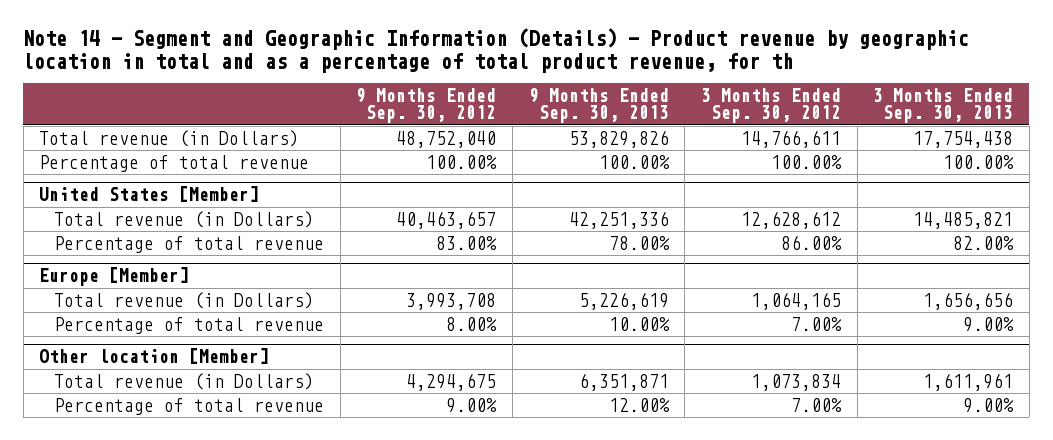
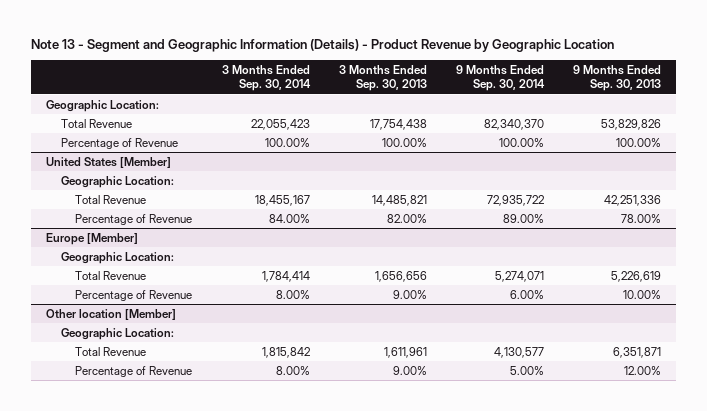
[23,28,970,73] Note 14 - Segment and Geographic Information (Details) - Product revenue by geographic location in total and as a percentage of total product revenue, for th -> [31,38,615,52] Note 13 - Segment and Geographic Information (Details) - Product Revenue by Geographic Location
[356,88,497,124] 9 Months Ended Sep. 30, 2012 -> none
[700,88,841,124] 3 Months Ended Sep. 30, 2012 -> none
none -> [221,64,311,92] 3 Months Ended Sep. 30, 2014
none -> [456,64,546,92] 9 Months Ended Sep. 30, 2014
none -> [45,99,159,112] Geographic Location:
[39,129,300,147] Total revenue (in Dollars) -> [60,118,132,128] Total Revenue
[39,154,310,172] Percentage of total revenue -> [60,137,178,149] Percentage of Revenue
none -> [60,175,174,188] Geographic Location:
[54,210,315,228] Total revenue (in Dollars) -> [75,194,147,204] Total Revenue
[54,235,325,253] Percentage of total revenue -> [75,213,193,225] Percentage of Revenue
none -> [60,251,174,264] Geographic Location:
[54,291,315,309] Total revenue (in Dollars) -> [75,270,147,280] Total Revenue
[54,316,325,334] Percentage of total revenue -> [75,289,193,301] Percentage of Revenue
none -> [60,327,174,340] Geographic Location:
[54,372,315,390] Total revenue (in Dollars) -> [75,346,147,356] Total Revenue
[54,397,325,415] Percentage of total revenue -> [75,365,193,377] Percentage of Revenue

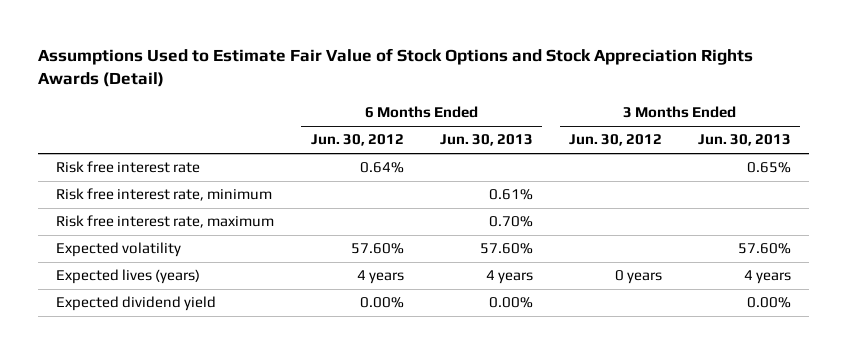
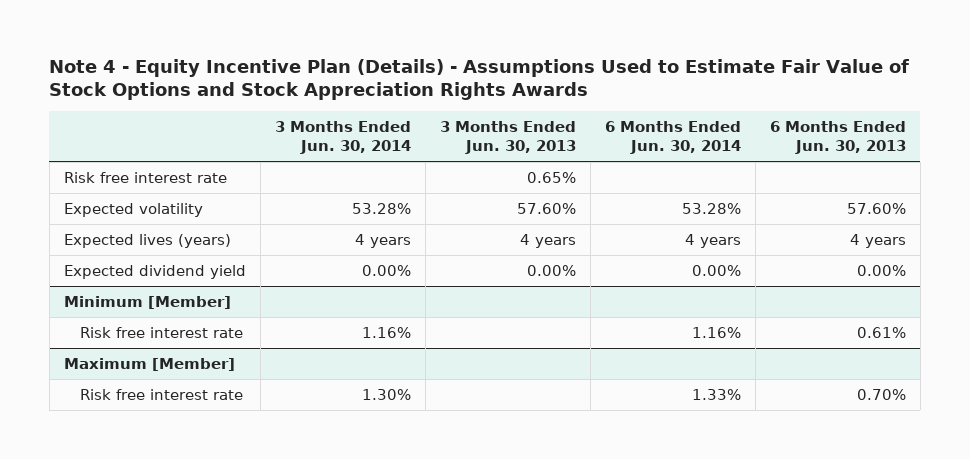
[38,48,754,88] Assumptions Used to Estimate Fair Value of Stock Options and Stock Appreciation Rights Awards (Detail) -> [49,58,910,100] Note 4 - Equity Incentive Plan (Details) - Assumptions Used to Estimate Fair Value of Stock Options and Stock Appreciation Rights Awards
[310,134,404,147] Jun. 30, 2012 -> none
[569,134,663,147] Jun. 30, 2012 -> none
none -> [274,120,411,155] 3 Months Ended Jun. 30, 2014
none -> [604,120,741,155] 6 Months Ended Jun. 30, 2014
[56,188,273,202] Risk free interest rate, minimum -> none
[56,215,275,229] Risk free interest rate, maximum -> none
none -> [63,295,231,309] Minimum [Member]
none -> [80,326,244,338] Risk free interest rate
none -> [63,357,235,371] Maximum [Member]
none -> [80,388,244,400] Risk free interest rate

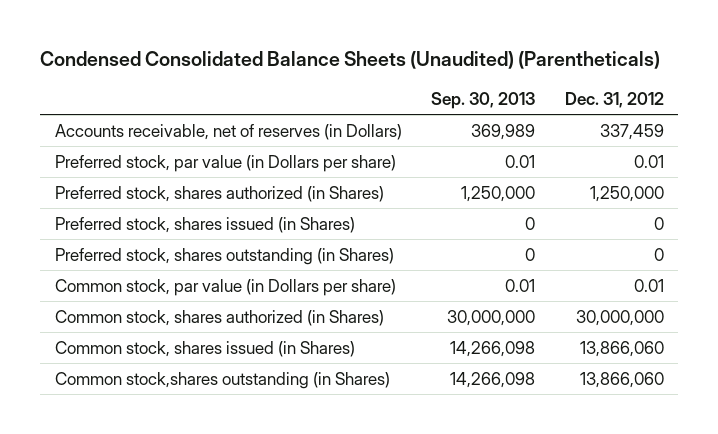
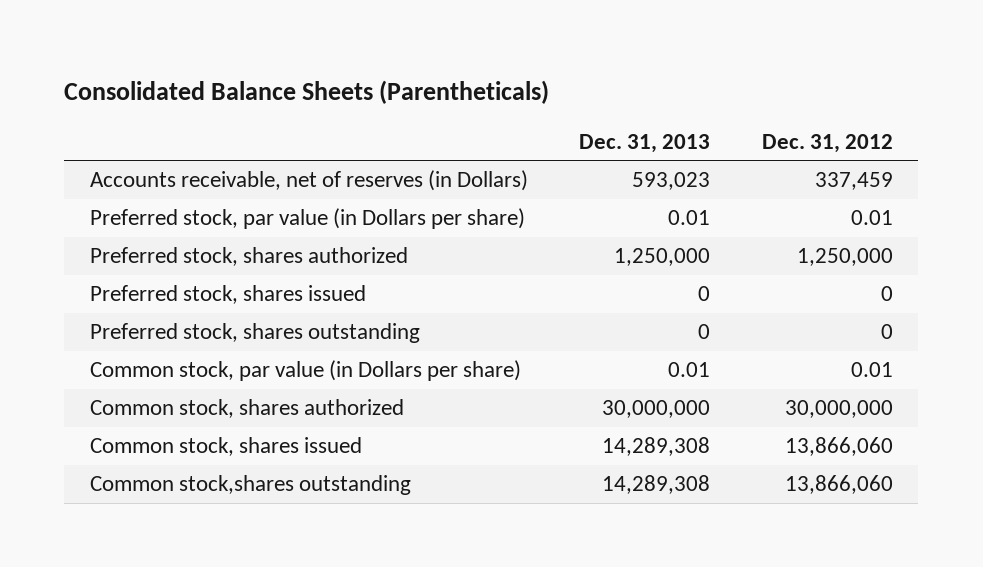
[39,51,660,70] Condensed Consolidated Balance Sheets (Unaudited) (Parentheticals) -> [64,79,550,104] Consolidated Balance Sheets (Parentheticals)
[431,91,536,109] Sep. 30, 2013 -> none
none -> [579,133,711,153] Dec. 31, 2013
[54,185,384,202] Preferred stock, shares authorized (in Shares) -> [90,247,409,267] Preferred stock, shares authorized
[54,216,355,233] Preferred stock, shares issued (in Shares) -> [90,285,367,305] Preferred stock, shares issued
[54,247,394,265] Preferred stock, shares outstanding (in Shares) -> [90,323,421,344] Preferred stock, shares outstanding
[54,309,384,326] Common stock, shares authorized (in Shares) -> [90,399,405,419] Common stock, shares authorized
[54,340,355,357] Common stock, shares issued (in Shares) -> [90,437,363,457] Common stock, shares issued
[54,371,390,389] Common stock,shares outstanding (in Shares) -> [90,475,412,496] Common stock,shares outstanding

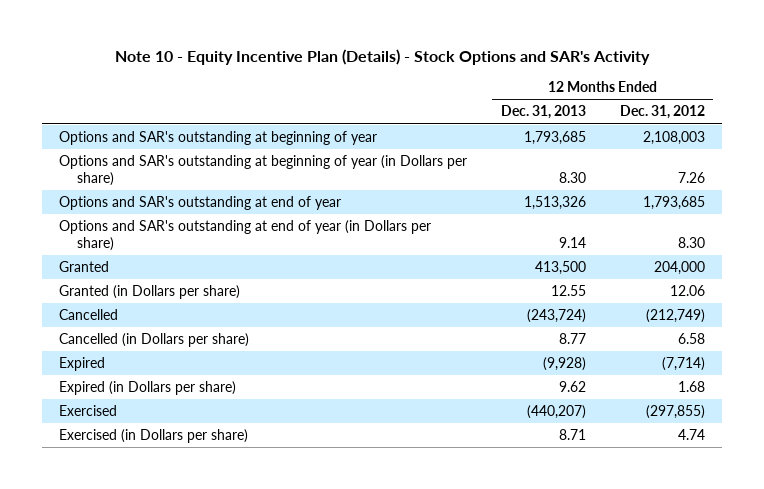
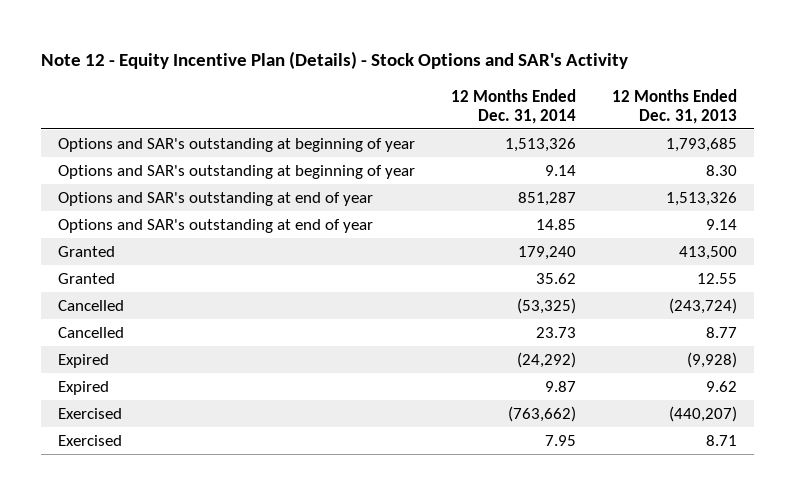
[114,49,650,66] Note 10 - Equity Incentive Plan (Details) - Stock Options and SAR's Activity -> [40,51,628,70] Note 12 - Equity Incentive Plan (Details) - Stock Options and SAR's Activity
[619,105,705,120] Dec. 31, 2012 -> none
none -> [450,88,576,124] 12 Months Ended Dec. 31, 2014
[58,154,467,187] Options and SAR's outstanding at beginning of year (in Dollars per share) -> [58,164,416,179] Options and SAR's outstanding at beginning of year
[58,219,431,252] Options and SAR's outstanding at end of year (in Dollars per share) -> [58,218,374,233] Options and SAR's outstanding at end of year
[58,284,240,299] Granted (in Dollars per share) -> [58,272,116,284] Granted
[58,332,249,347] Cancelled (in Dollars per share) -> [58,326,125,338] Cancelled
[58,380,236,395] Expired (in Dollars per share) -> [58,380,110,395] Expired
[58,428,248,443] Exercised (in Dollars per share) -> [58,434,123,446] Exercised

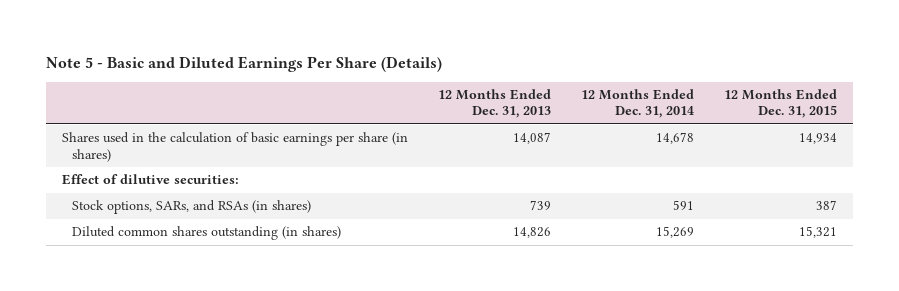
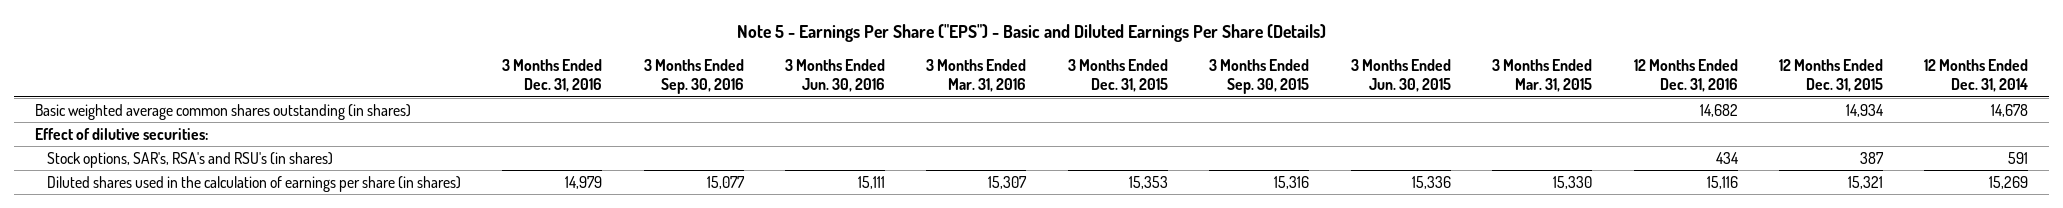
[46,55,443,72] Note 5 - Basic and Diluted Earnings Per Share (Details) -> [736,23,1326,42] Note 5 - Earnings Per Share ("EPS") - Basic and Diluted Earnings Per Share (Details)
[437,89,551,119] 12 Months Ended Dec. 31, 2013 -> none
none -> [502,58,603,93] 3 Months Ended Dec. 31, 2016
none -> [643,58,744,95] 3 Months Ended Sep. 30, 2016
none -> [785,58,886,93] 3 Months Ended Jun. 30, 2016
none -> [926,58,1027,93] 3 Months Ended Mar. 31, 2016
none -> [1067,58,1168,93] 3 Months Ended Dec. 31, 2015
none -> [1209,58,1310,95] 3 Months Ended Sep. 30, 2015
none -> [1350,58,1451,93] 3 Months Ended Jun. 30, 2015
none -> [1492,58,1593,93] 3 Months Ended Mar. 31, 2015
none -> [1633,58,1738,93] 12 Months Ended Dec. 31, 2016
[61,132,408,162] Shares used in the calculation of basic earnings per share (in shares) -> [34,103,411,120] Basic weighted average common shares outstanding (in shares)
[72,200,312,215] Stock options, SARs, and RSAs (in shares) -> [46,151,333,168] Stock options, SAR's, RSA's and RSU's (in shares)
[72,226,342,241] Diluted common shares outstanding (in shares) -> [46,175,461,192] Diluted shares used in the calculation of earnings per share (in shares)

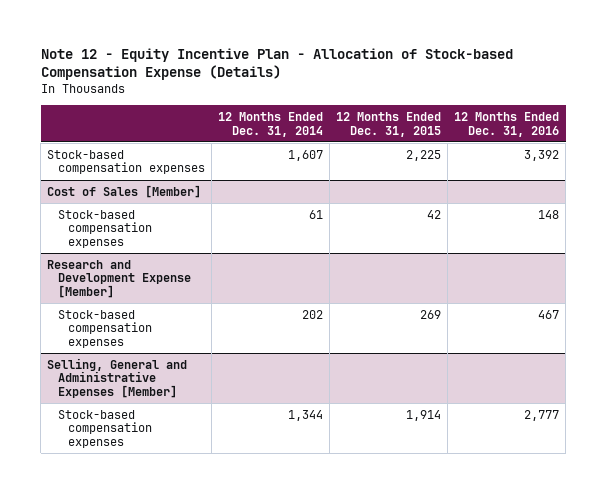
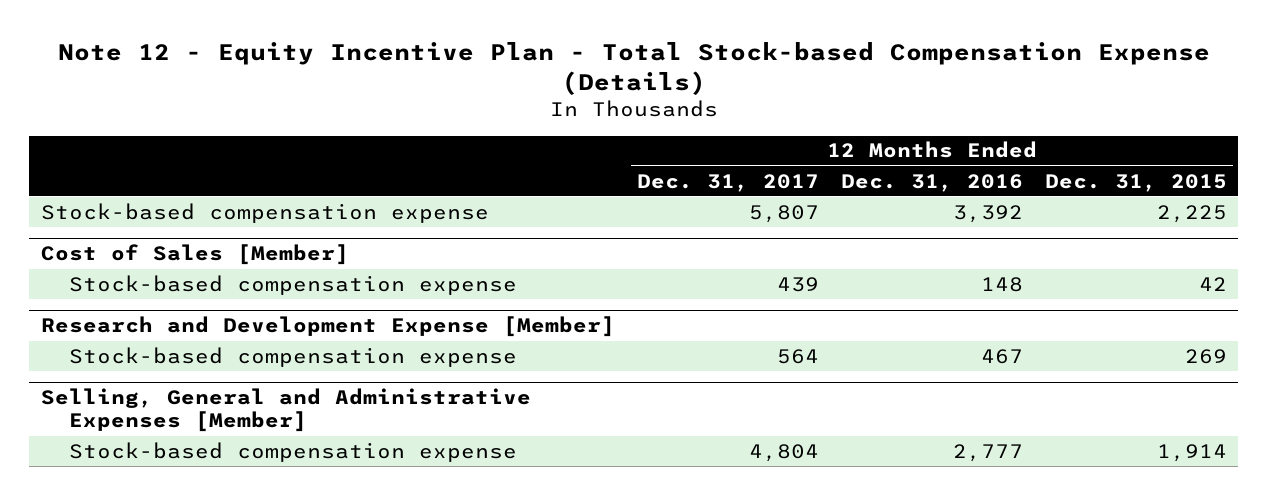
[40,48,513,81] Note 12 - Equity Incentive Plan - Allocation of Stock-based Compensation Expense (Details) -> [57,41,1210,95] Note 12 - Equity Incentive Plan - Total Stock-based Compensation Expense (Details)
[217,111,323,137] 12 Months Ended Dec. 31, 2014 -> none
none -> [636,173,819,192] Dec. 31, 2017
[47,149,205,175] Stock-based compensation expenses -> [40,202,489,223] Stock-based compensation expense
[57,209,153,249] Stock-based compensation expenses -> [69,274,518,295] Stock-based compensation expense
[57,309,153,349] Stock-based compensation expenses -> [69,346,518,367] Stock-based compensation expense
[57,409,153,449] Stock-based compensation expenses -> [69,441,518,462] Stock-based compensation expense

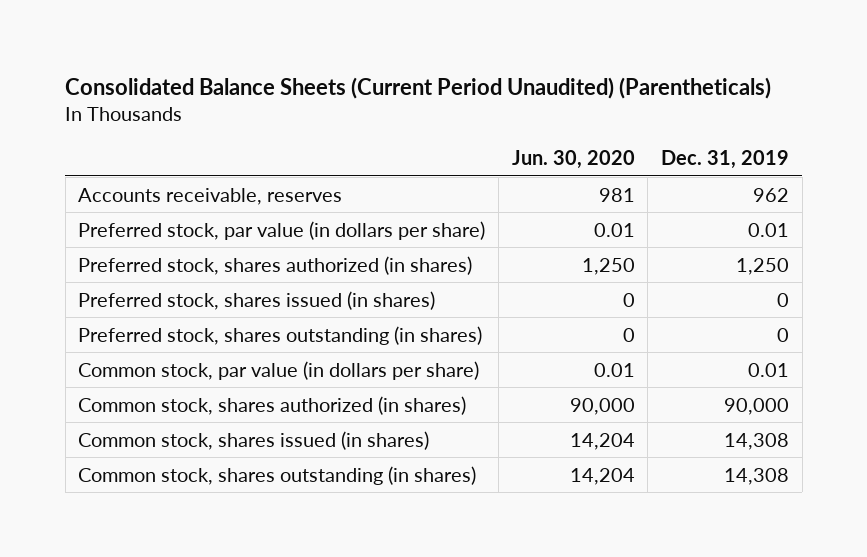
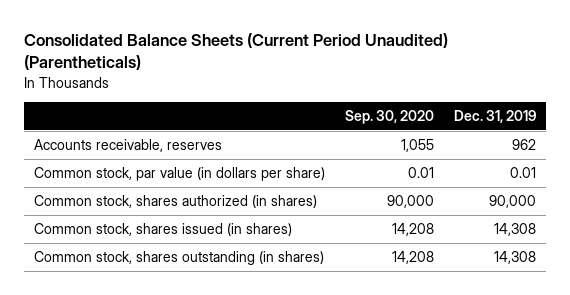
[511,150,635,170] Jun. 30, 2020 -> none
none -> [345,110,435,125] Sep. 30, 2020
[78,220,486,240] Preferred stock, par value (in dollars per share) -> none
[78,255,473,275] Preferred stock, shares authorized (in shares) -> none
[78,290,436,310] Preferred stock, shares issued (in shares) -> none
[78,325,483,345] Preferred stock, shares outstanding (in shares) -> none

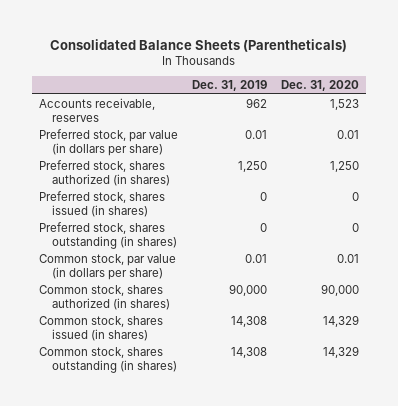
[24,33,449,71] Consolidated Balance Sheets (Current Period Unaudited) (Parentheticals) -> [50,38,348,52] Consolidated Balance Sheets (Parentheticals)
[345,110,435,125] Sep. 30, 2020 -> none
none -> [281,80,360,92] Dec. 31, 2020
none -> [39,128,179,156] Preferred stock, par value (in dollars per share)
none -> [39,159,170,186] Preferred stock, shares authorized (in shares)
none -> [39,190,166,217] Preferred stock, shares issued (in shares)
none -> [39,221,177,249] Preferred stock, shares outstanding (in shares)

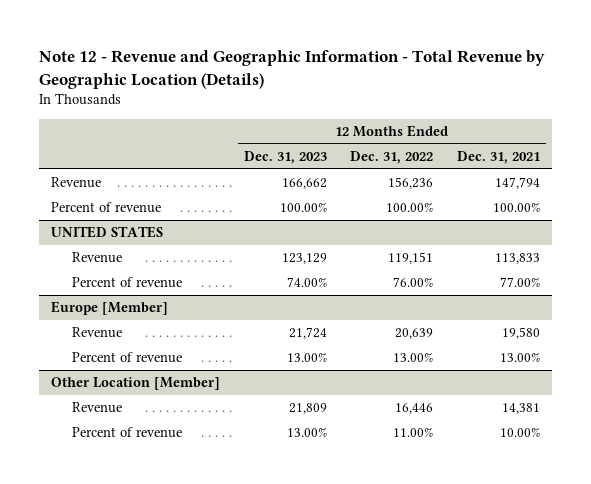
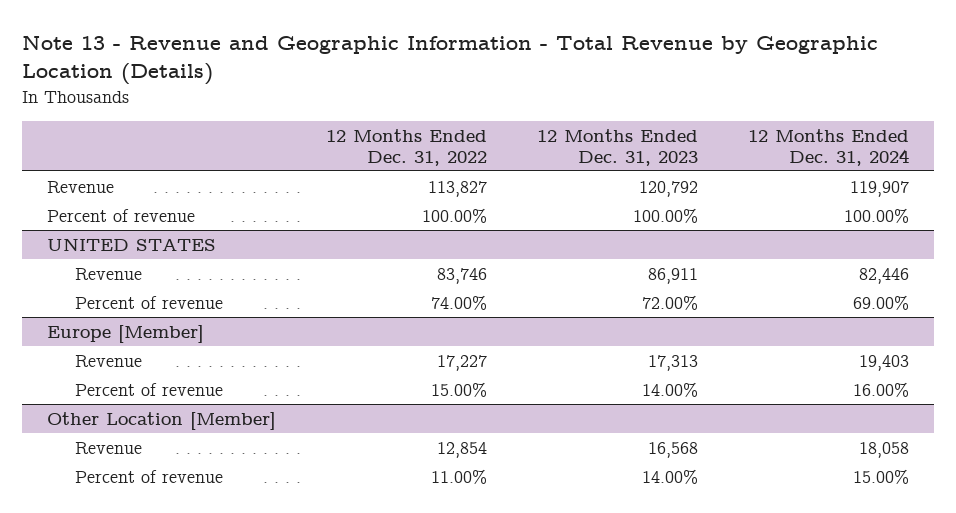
[39,50,546,89] Note 12 - Revenue and Geographic Information - Total Revenue by Geographic Location (Details) -> [22,35,879,86] Note 13 - Revenue and Geographic Information - Total Revenue by Geographic Location (Details)
[456,151,540,165] Dec. 31, 2021 -> none
none -> [748,128,910,166] 12 Months Ended Dec. 31, 2024
[281,178,327,190] 166,662 -> [639,180,699,197] 120,792
[388,177,434,190] 156,236 -> [428,180,488,197] 113,827
[281,253,327,265] 123,129 -> [648,267,699,284] 86,911
[388,252,434,265] 119,151 -> [437,267,488,284] 83,746
[286,277,327,288] 74.00% -> [642,294,699,310] 72.00%
[393,277,434,288] 76.00% -> [431,294,488,310] 74.00%
[288,327,327,340] 21,724 -> [648,354,699,371] 17,313
[395,328,434,340] 20,639 -> [437,354,488,371] 17,227
[286,352,327,363] 13.00% -> [642,381,699,397] 14.00%
[393,352,434,363] 13.00% -> [431,381,488,397] 15.00%
[288,403,327,415] 21,809 -> [648,441,699,458] 16,568
[395,403,434,415] 16,446 -> [437,441,488,458] 12,854
[286,427,327,438] 13.00% -> [642,468,699,484] 14.00%

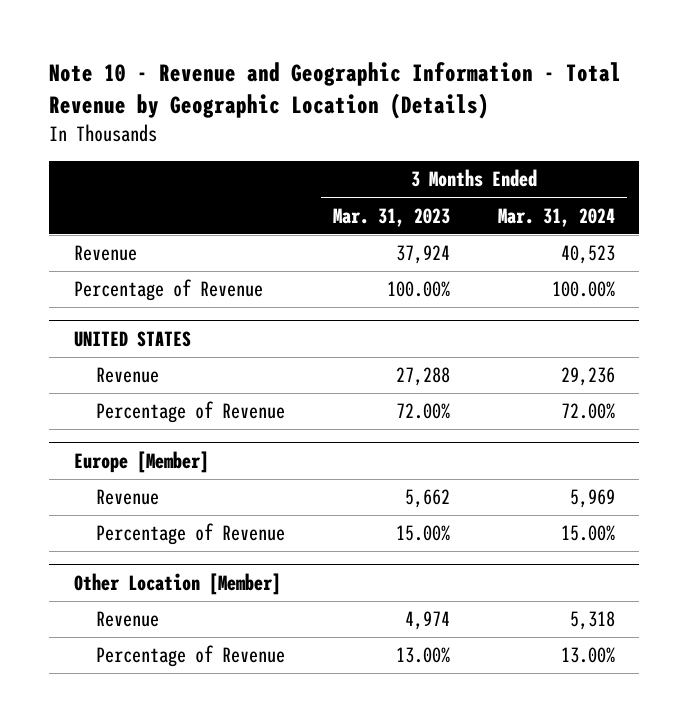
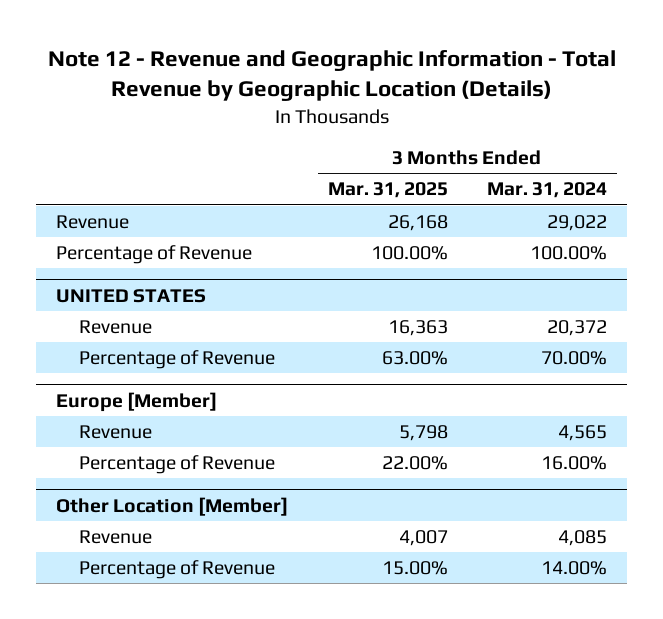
[49,62,622,119] Note 10 - Revenue and Geographic Information - Total Revenue by Geographic Location (Details) -> [47,50,616,102] Note 12 - Revenue and Geographic Information - Total Revenue by Geographic Location (Details)
[332,207,450,227] Mar. 31, 2023 -> none
none -> [327,182,448,199] Mar. 31, 2025
[561,245,616,265] 40,523 -> [547,214,608,231] 29,022
[561,367,616,387] 29,236 -> [547,319,608,336] 20,372
[561,403,616,420] 72.00% -> [541,350,608,365] 70.00%
[570,489,616,509] 5,969 -> [558,424,608,441] 4,565
[561,525,616,542] 15.00% -> [541,455,608,470] 16.00%
[570,611,616,631] 5,318 -> [558,529,608,546] 4,085
[561,647,616,664] 13.00% -> [541,560,608,575] 14.00%

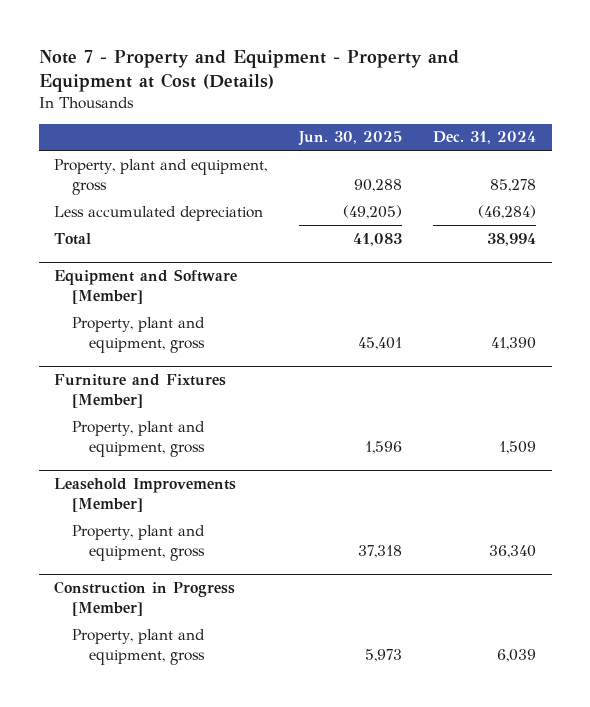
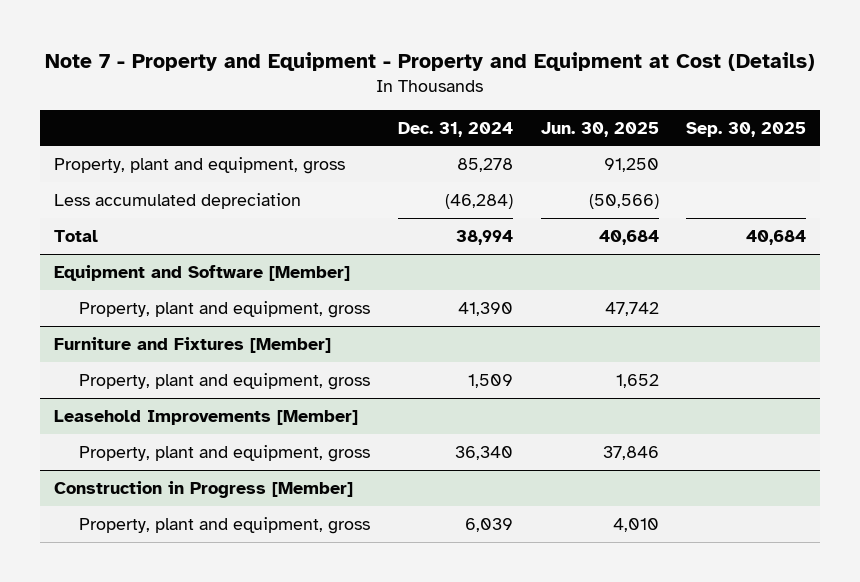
none -> [686,121,807,137] Sep. 30, 2025
[353,178,402,192] 90,288 -> [603,157,659,172] 91,250
[342,204,402,219] (49,205) -> [588,193,659,209] (50,566)
[352,232,402,246] 41,083 -> [598,229,659,245] 40,684
[357,336,402,350] 45,401 -> [604,301,659,316] 47,742
[364,440,402,454] 1,596 -> [615,373,659,388] 1,652
[357,544,402,558] 37,318 -> [602,445,659,460] 37,846
[364,648,402,662] 5,973 -> [612,517,659,532] 4,010

